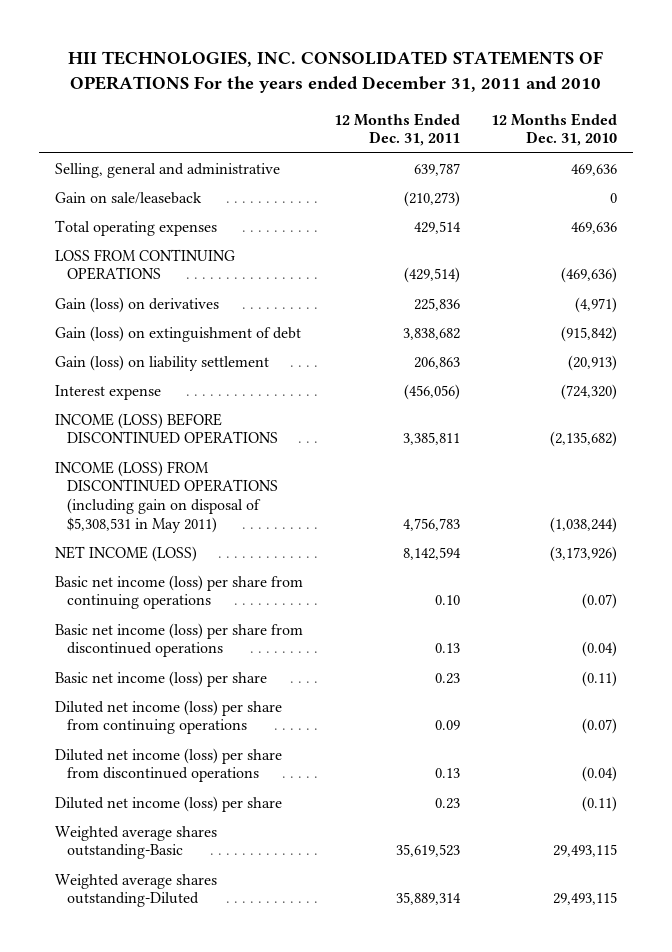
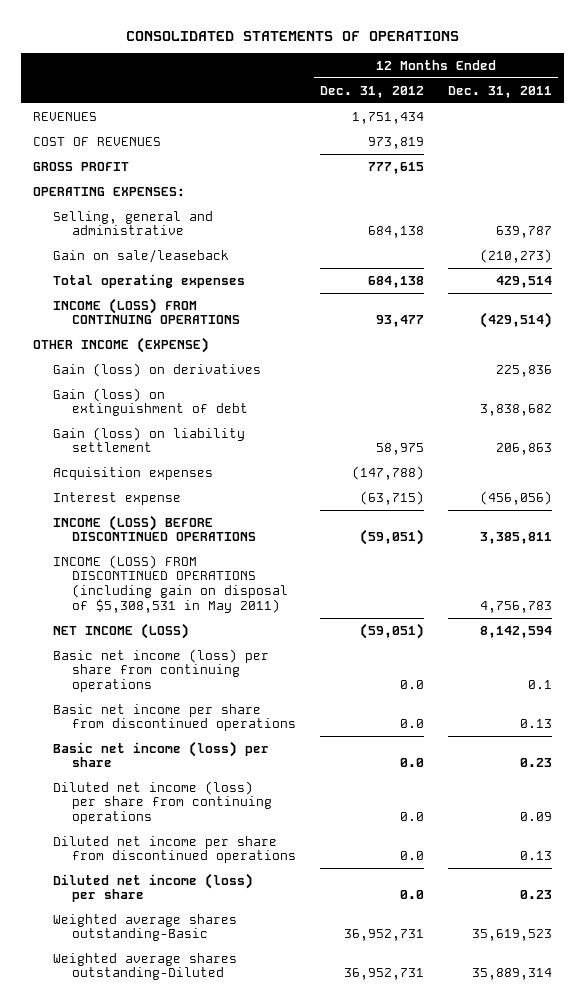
[68,51,604,93] HII TECHNOLOGIES, INC. CONSOLIDATED STATEMENTS OF OPERATIONS For the years ended December 31, 2011 and 2010 -> [125,30,459,41] CONSOLIDATED STATEMENTS OF OPERATIONS
[491,112,618,147] 12 Months Ended Dec. 31, 2010 -> none
none -> [320,85,425,98] Dec. 31, 2012
none -> [33,111,98,121] REVENUES
none -> [33,136,162,146] COST OF REVENUES
none -> [33,161,130,171] GROSS PROFIT
none -> [33,186,186,196] OPERATING EXPENSES:
[54,248,235,281] LOSS FROM CONTINUING OPERATIONS -> [52,297,241,325] INCOME (LOSS) FROM CONTINUING OPERATIONS
none -> [33,336,210,353] OTHER INCOME (EXPENSE)
none -> [52,466,213,480] Acquisition expenses
[435,595,461,606] 0.10 -> [528,680,553,690] 0.1
[54,622,303,658] Basic net income (loss) per share from discontinued operations -> [52,703,297,732] Basic net income per share from discontinued operations
[54,747,282,783] Diluted net income (loss) per share from discontinued operations -> [52,835,297,864] Diluted net income per share from discontinued operations

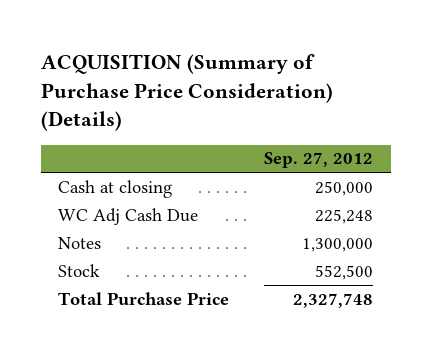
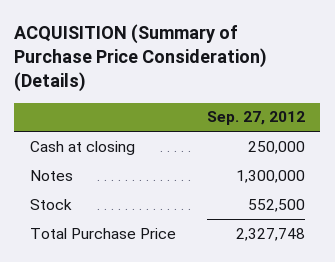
[58,207,199,225] WC Adj Cash Due -> none

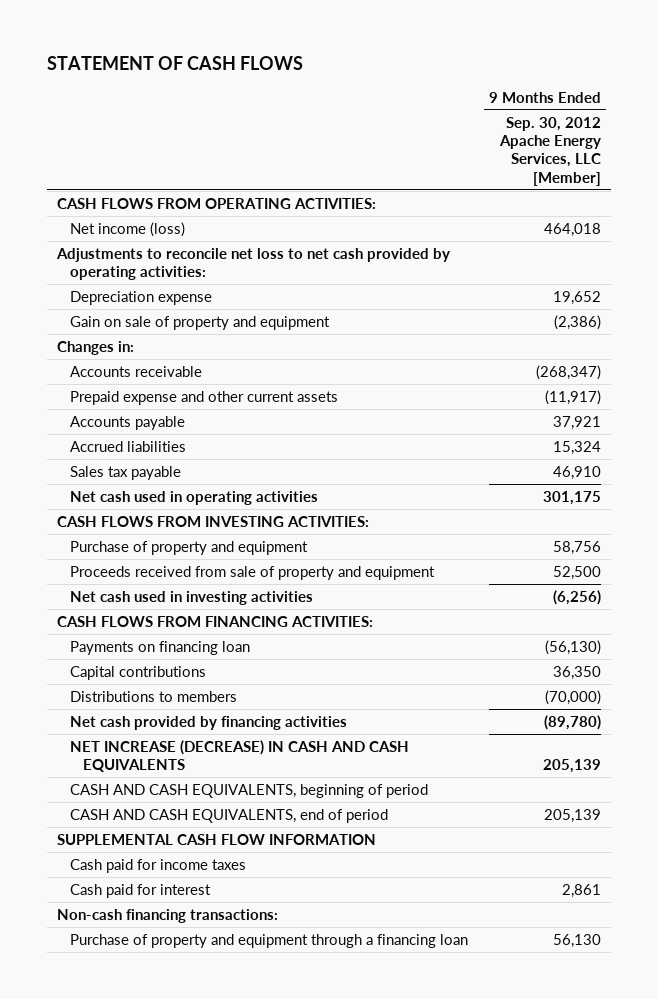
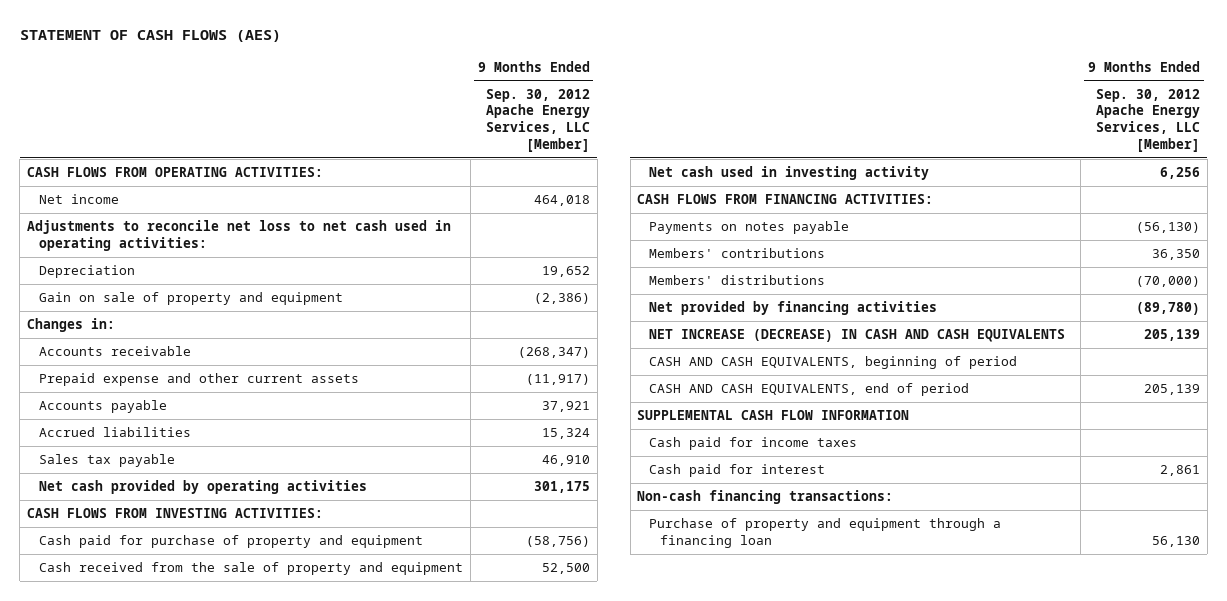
[46,56,303,71] STATEMENT OF CASH FLOWS -> [19,30,281,43] STATEMENT OF CASH FLOWS (AES)
[69,221,185,237] Net income (loss) -> [38,194,119,205] Net income
[56,247,451,281] Adjustments to reconcile net loss to net cash provided by operating activities: -> [27,220,452,251] Adjustments to reconcile net loss to net cash used in operating activities:
[69,290,212,305] Depreciation expense -> [38,265,135,279] Depreciation
[69,490,318,505] Net cash used in operating activities -> [38,480,367,495] Net cash provided by operating activities
[69,540,308,555] Purchase of property and equipment -> [38,535,423,549] Cash paid for purchase of property and equipment
[552,540,601,555] 58,756 -> [525,536,590,548] (58,756)
[69,565,435,580] Proceeds received from sale of property and equipment -> [38,562,463,576] Cash received from the sale of property and equipment
[69,590,313,605] Net cash used in investing activities -> [648,166,929,181] Net cash used in investing activity
[552,589,601,605] (6,256) -> [1159,167,1200,180] 6,256
[69,640,250,655] Payments on financing loan -> [648,221,849,235] Payments on notes payable
[69,665,206,680] Capital contributions -> [648,248,825,259] Members' contributions
[69,690,237,702] Distributions to members -> [648,275,825,286] Members' distributions
[69,715,347,730] Net cash provided by financing activities -> [648,301,937,316] Net provided by financing activities

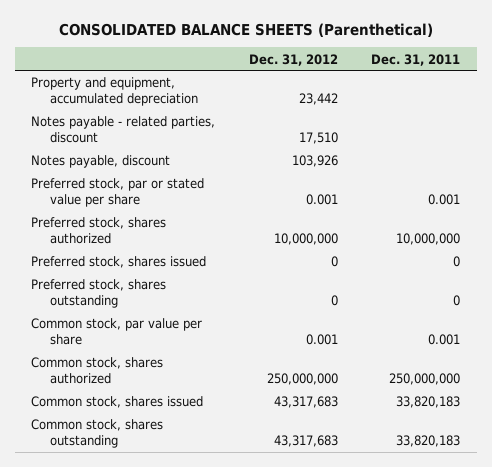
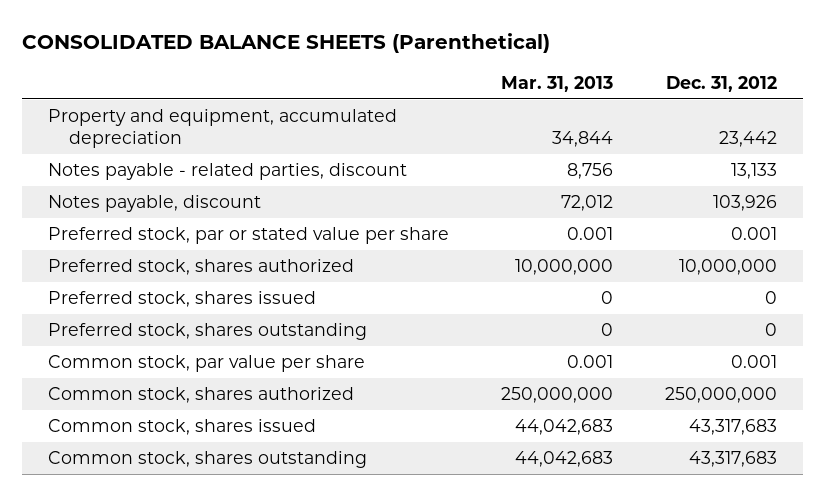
[371,53,461,66] Dec. 31, 2011 -> none
none -> [501,75,614,92] Mar. 31, 2013
[298,131,338,144] 17,510 -> [730,163,777,180] 13,133

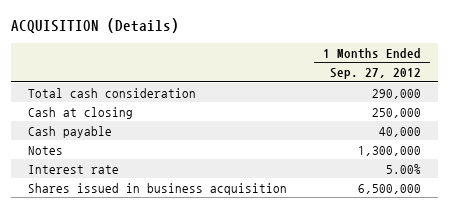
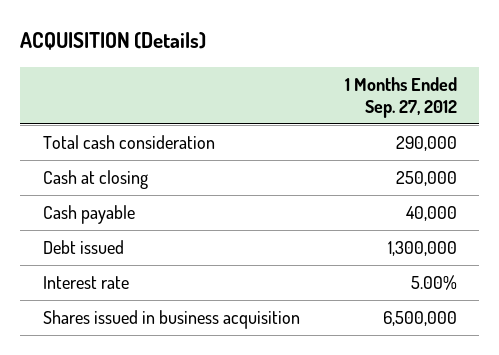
[28,145,64,155] Notes -> none
none -> [42,240,124,255] Debt issued

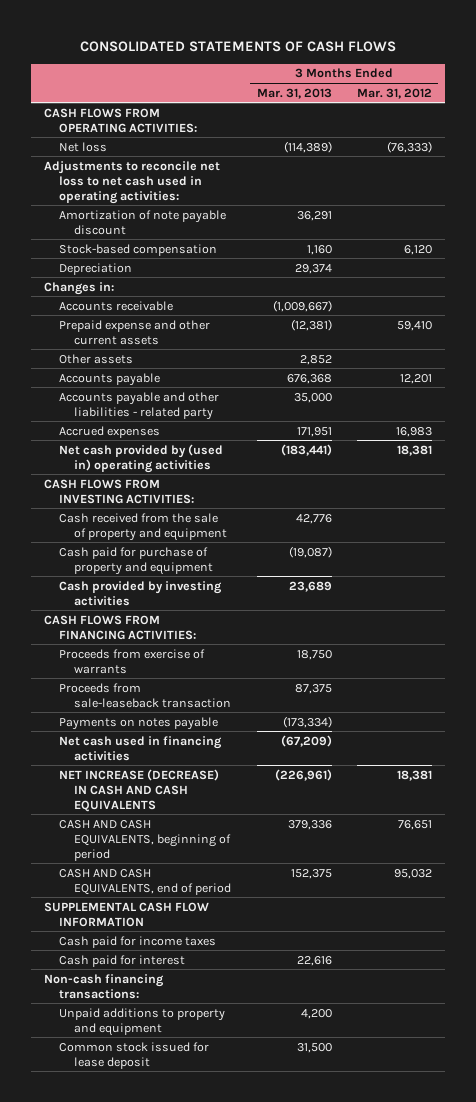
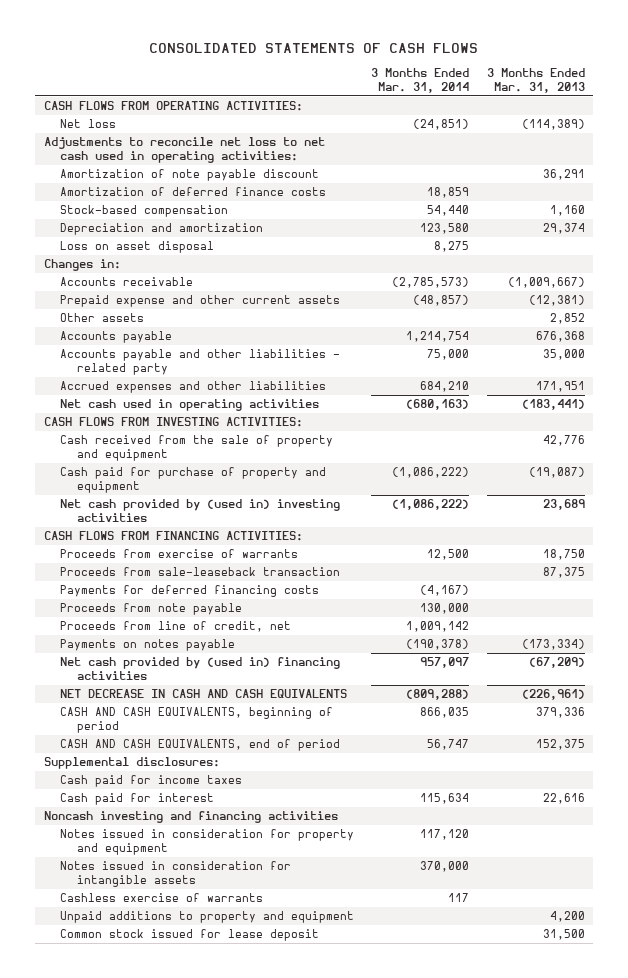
[356,87,432,99] Mar. 31, 2012 -> none
none -> [371,68,470,94] 3 Months Ended Mar. 31, 2014
none -> [60,187,327,197] Amortization of deferred finance costs
[59,262,133,275] Depreciation -> [60,223,264,236] Depreciation and amortization
none -> [60,241,215,254] Loss on asset disposal
[59,425,161,438] Accrued expenses -> [60,381,327,394] Accrued expenses and other liabilities
[59,443,224,473] Net cash provided by (used in) operating activities -> [60,399,320,412] Net cash used in operating activities
[59,580,223,606] Cash provided by investing activities -> [60,499,341,523] Net cash provided by (used in) investing activities
none -> [60,585,320,598] Payments for deferred financing costs
none -> [60,603,243,616] Proceeds from note payable
none -> [60,621,292,633] Proceeds from line of credit, net
[59,735,223,761] Net cash used in financing activities -> [60,657,341,681] Net cash provided by (used in) financing activities
[59,768,220,812] NET INCREASE (DECREASE) IN CASH AND CASH EQUIVALENTS -> [60,689,348,699] NET DECREASE IN CASH AND CASH EQUIVALENTS
[43,901,209,927] SUPPLEMENTAL CASH FLOW INFORMATION -> [43,757,220,770] Supplemental disclosures:
[43,973,164,999] Non-cash financing transactions: -> [43,811,338,824] Noncash investing and financing activities
none -> [60,829,355,856] Notes issued in consideration for property and equipment
none -> [60,861,292,888] Notes issued in consideration for intangible assets
none -> [60,893,264,903] Cashless exercise of warrants

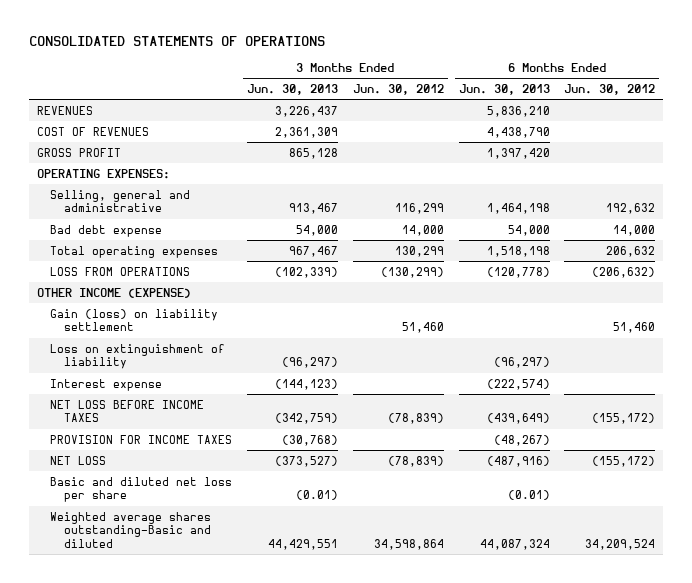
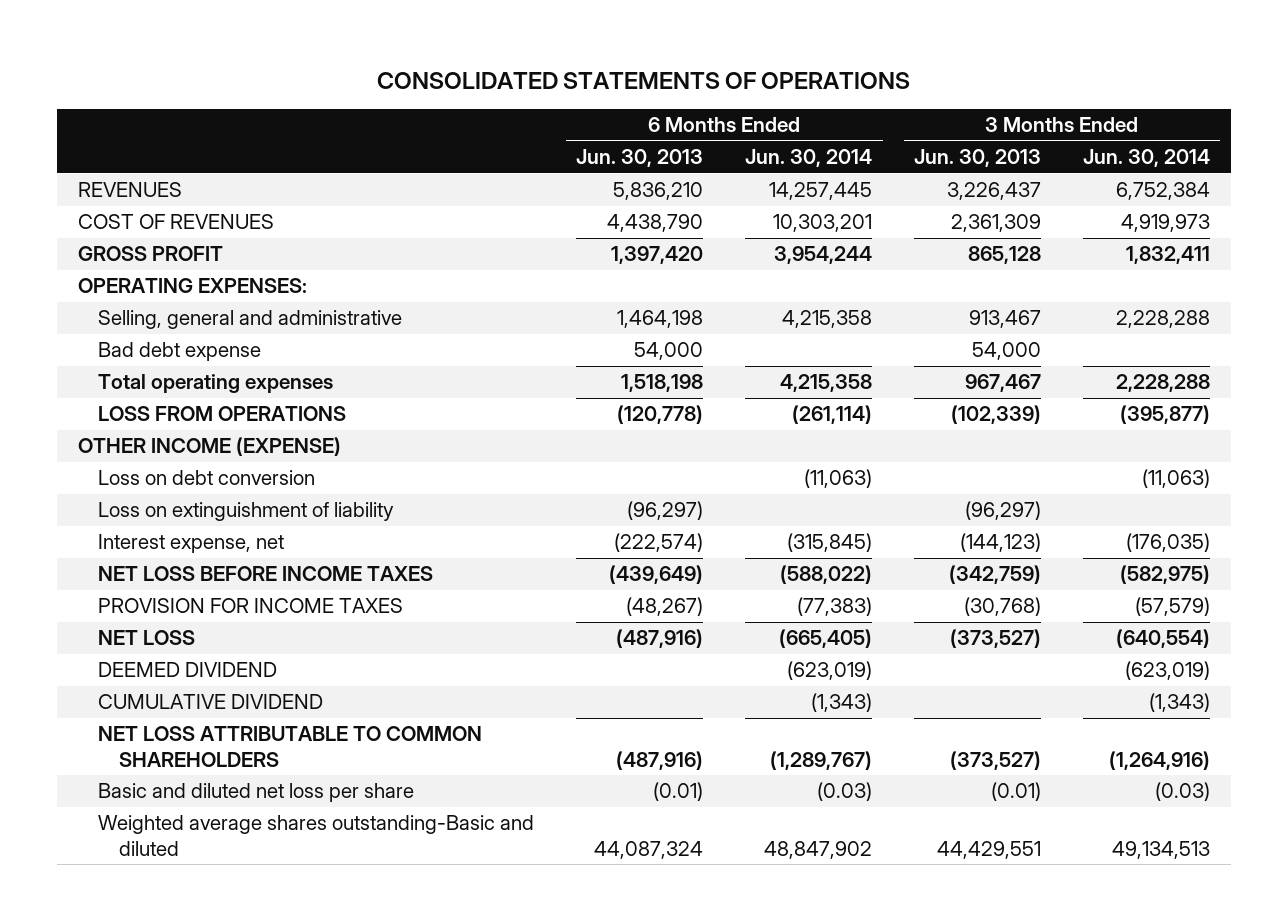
[352,83,444,95] Jun. 30, 2012 -> none
[564,83,656,95] Jun. 30, 2012 -> none
none -> [745,149,873,168] Jun. 30, 2014
none -> [1082,149,1210,168] Jun. 30, 2014
[50,308,219,332] Gain (loss) on liability settlement -> none
none -> [98,470,316,486] Loss on debt conversion
[50,378,163,391] Interest expense -> [98,534,285,554] Interest expense, net
none -> [98,662,278,678] DEEMED DIVIDEND
none -> [98,694,324,710] CUMULATIVE DIVIDEND
none -> [98,726,483,767] NET LOSS ATTRIBUTABLE TO COMMON SHAREHOLDERS

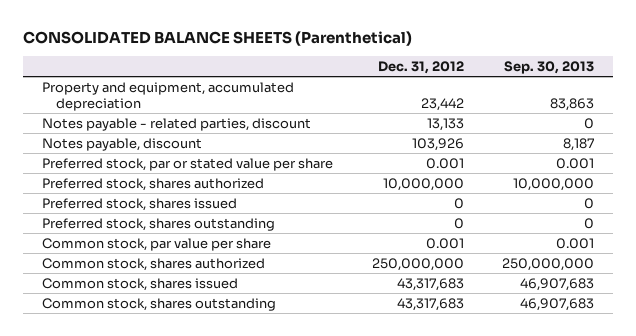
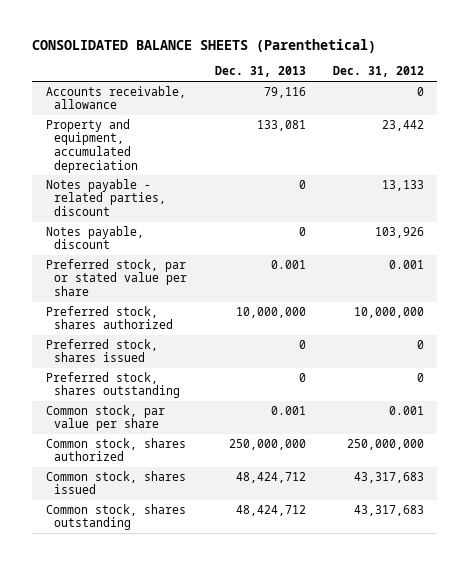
[504,60,595,74] Sep. 30, 2013 -> none
none -> [214,66,306,78] Dec. 31, 2013
none -> [45,85,186,110] Accounts receivable, allowance

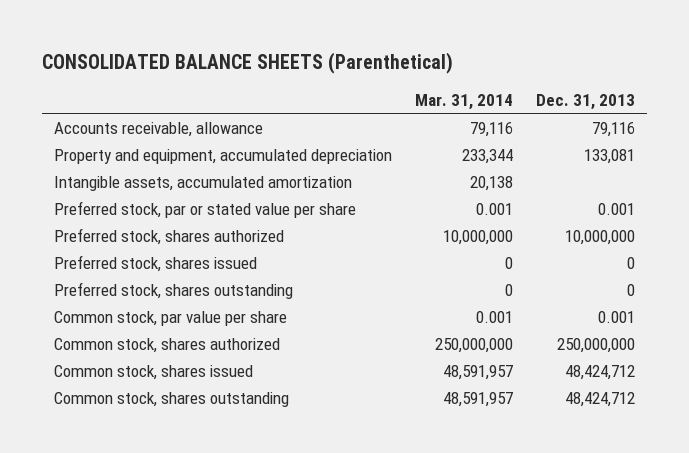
[332,66,424,78] Dec. 31, 2012 -> none
none -> [414,93,513,110] Mar. 31, 2014
[45,178,167,217] Notes payable - related parties, discount -> none
[45,225,144,250] Notes payable, discount -> none
none -> [53,175,352,191] Intangible assets, accumulated amortization

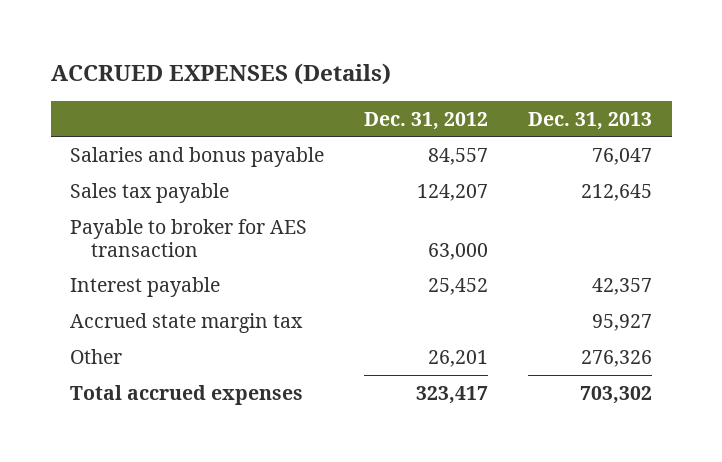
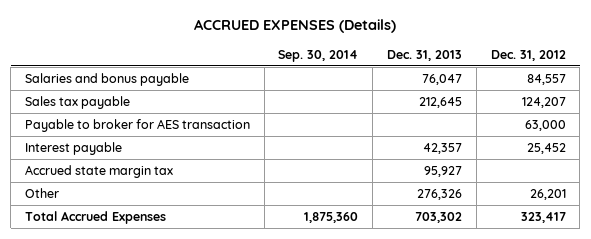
none -> [278,49,359,62] Sep. 30, 2014
[70,384,304,405] Total accrued expenses -> [24,211,166,225] Total Accrued Expenses

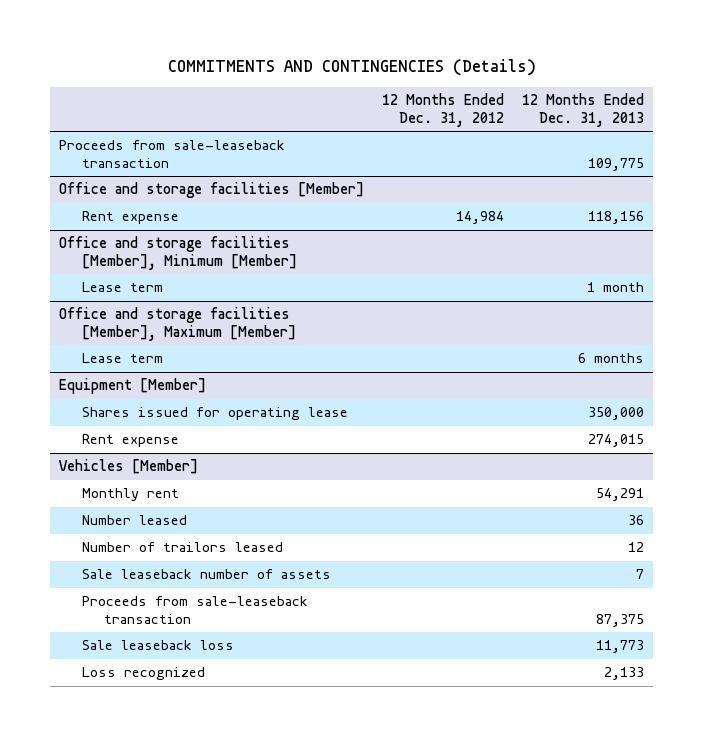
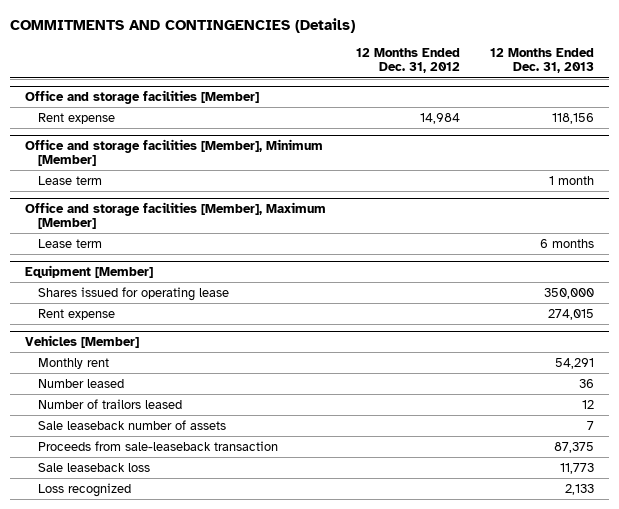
[59,140,286,168] Proceeds from sale-leaseback transaction -> none

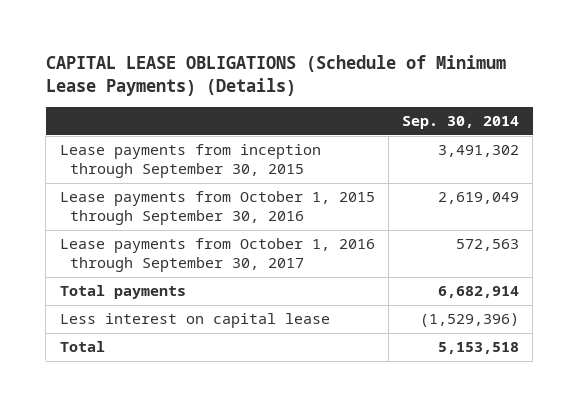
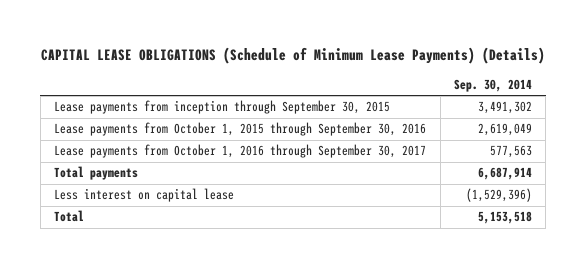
[456,239,520,252] 572,563 -> [490,145,533,159] 577,563
[438,286,520,299] 6,682,914 -> [478,167,533,181] 6,687,914

